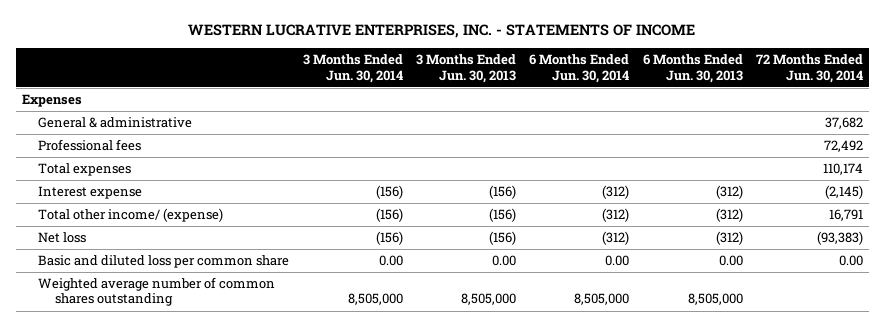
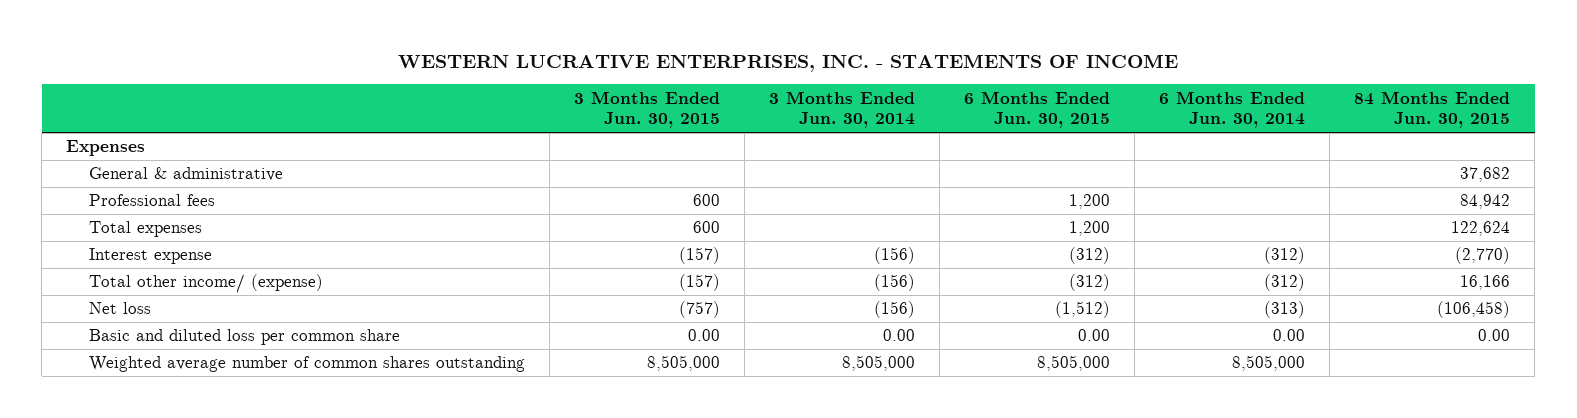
[416,54,517,83] 3 Months Ended Jun. 30, 2013 -> none
[642,54,743,83] 6 Months Ended Jun. 30, 2013 -> none
[755,54,863,83] 72 Months Ended Jun. 30, 2014 -> none
none -> [574,90,721,129] 3 Months Ended Jun. 30, 2015
none -> [964,90,1111,129] 6 Months Ended Jun. 30, 2015
none -> [1354,90,1511,129] 84 Months Ended Jun. 30, 2015
[602,231,630,246] (312) -> [1264,301,1306,319] (313)

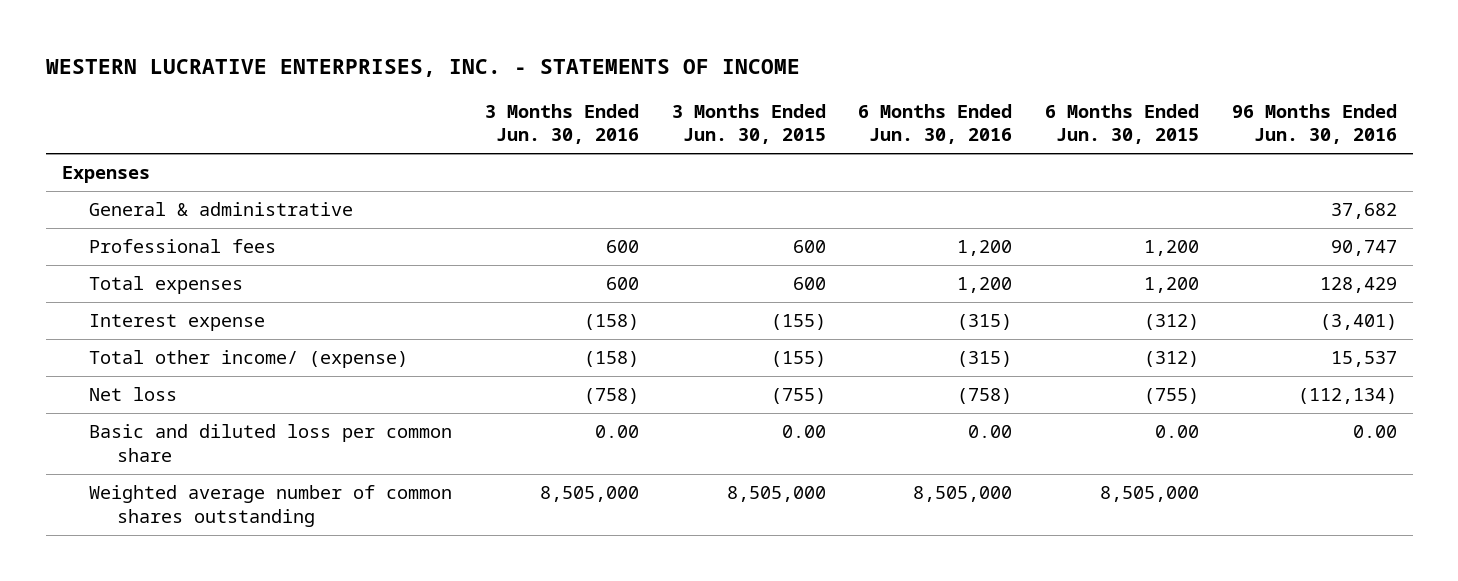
[769,90,916,129] 3 Months Ended Jun. 30, 2014 -> none
[1159,90,1306,129] 6 Months Ended Jun. 30, 2014 -> none
[1354,90,1511,129] 84 Months Ended Jun. 30, 2015 -> none
none -> [485,103,640,145] 3 Months Ended Jun. 30, 2016
none -> [858,103,1013,145] 6 Months Ended Jun. 30, 2016
none -> [1231,103,1397,145] 96 Months Ended Jun. 30, 2016
[679,247,721,265] (157) -> [770,314,826,331] (155)
[679,274,721,292] (157) -> [770,351,826,368] (155)
[679,301,721,319] (757) -> [770,388,826,405] (755)
[1055,301,1111,319] (1,512) -> [1143,388,1199,405] (755)

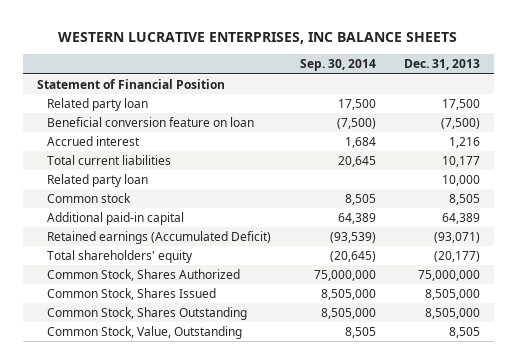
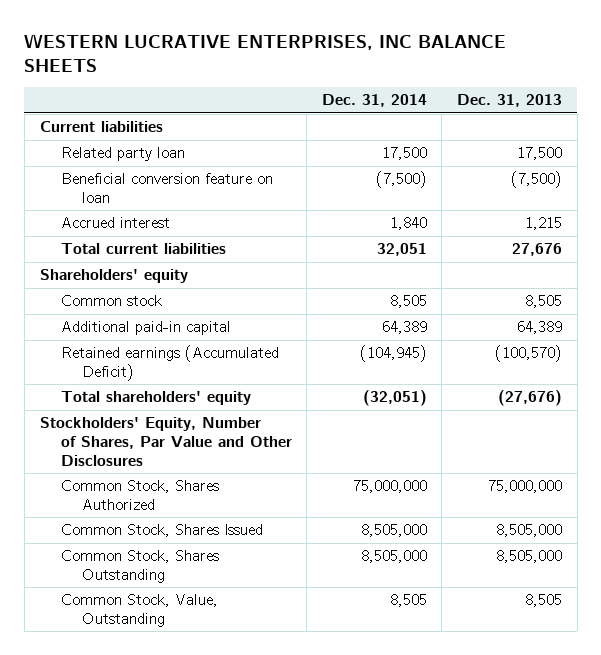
[299,59,376,72] Sep. 30, 2014 -> none
none -> [321,94,427,108] Dec. 31, 2014
[37,79,226,90] Statement of Financial Position -> none
none -> [39,121,163,133] Current liabilities
[47,174,149,188] Related party loan -> none
[448,137,480,149] 1,216 -> [524,217,562,231] 1,215
[441,156,480,168] 10,177 -> [511,243,562,257] 27,676
none -> [39,269,188,284] Shareholders' equity
[433,232,480,244] (93,071) -> [494,345,562,363] (100,570)
[433,251,480,263] (20,177) -> [497,390,562,407] (27,676)
none -> [39,417,292,466] Stockholders' Equity, Number of Shares, Par Value and Other Disclosures

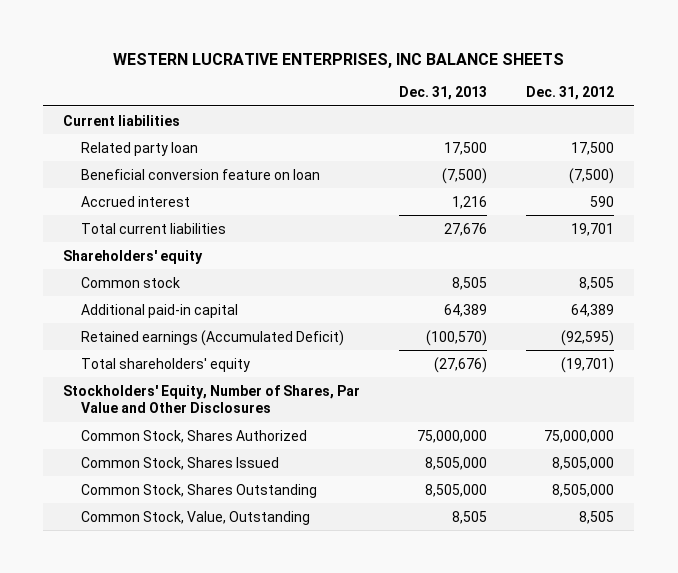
[321,94,427,108] Dec. 31, 2014 -> none
none -> [526,86,615,101] Dec. 31, 2012
[524,217,562,231] 1,215 -> [452,195,488,209] 1,216

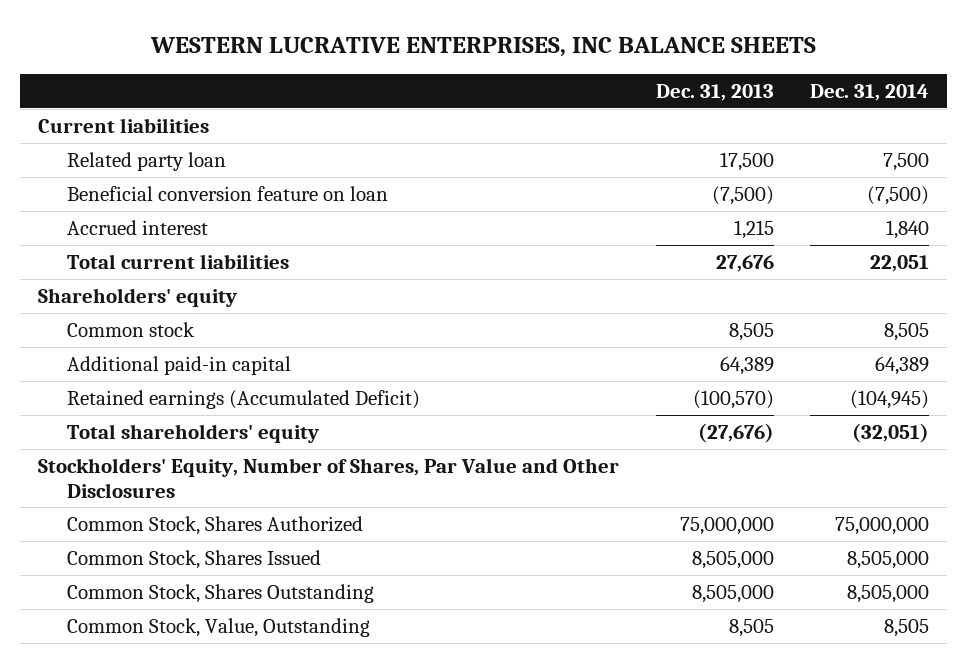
[526,86,615,101] Dec. 31, 2012 -> none
none -> [809,84,929,102] Dec. 31, 2014
[452,195,488,209] 1,216 -> [733,219,774,239] 1,215

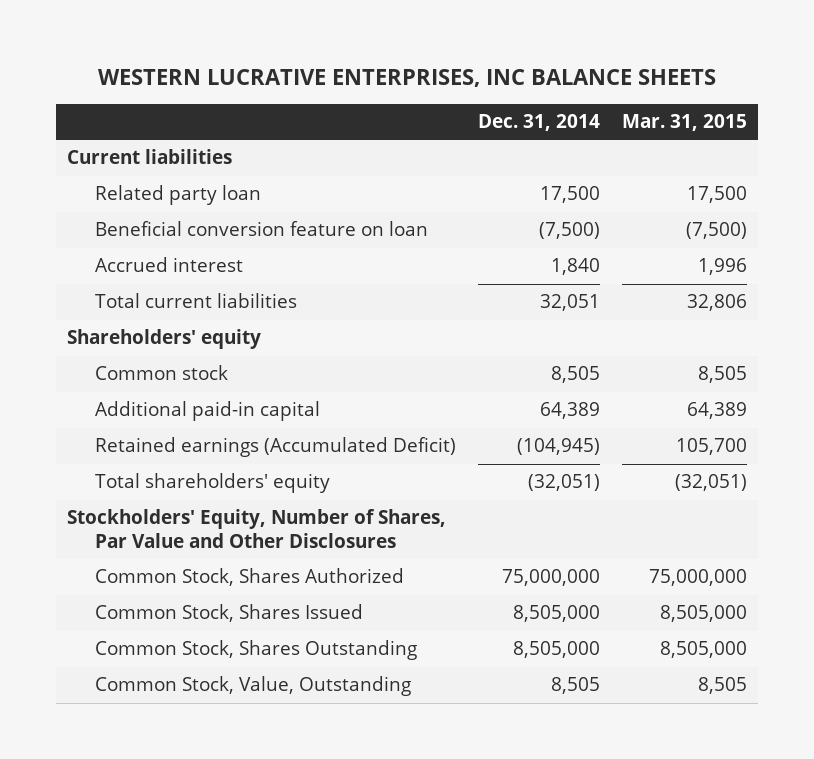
[655,84,774,102] Dec. 31, 2013 -> none
none -> [621,114,747,132] Mar. 31, 2015
[882,152,929,171] 7,500 -> [539,186,600,204] 17,500
[869,254,929,272] 22,051 -> [539,294,600,312] 32,051

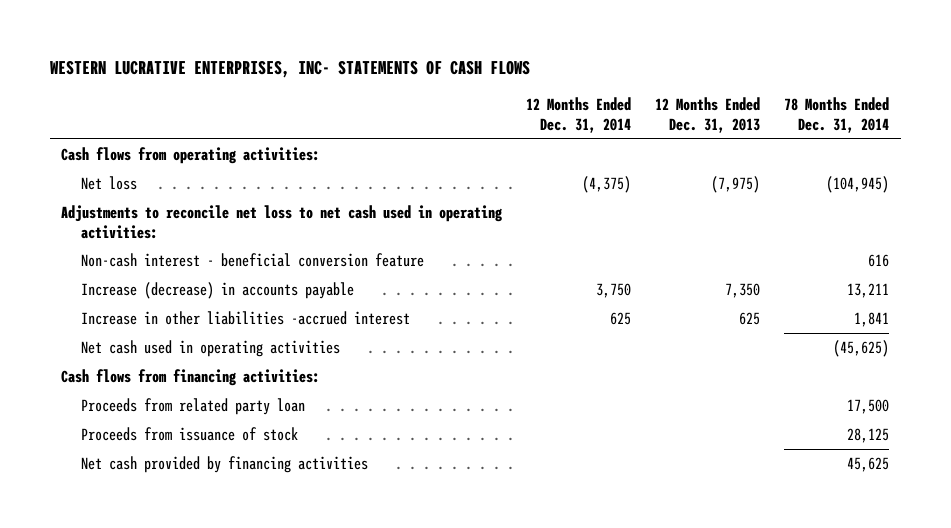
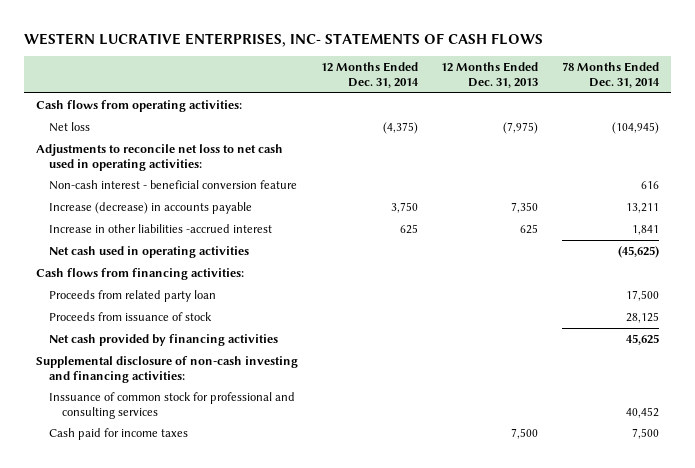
none -> [35,356,298,383] Supplemental disclosure of non-cash investing and financing activities:
none -> [48,392,295,419] Inssuance of common stock for professional and consulting services
none -> [48,428,188,441] Cash paid for income taxes

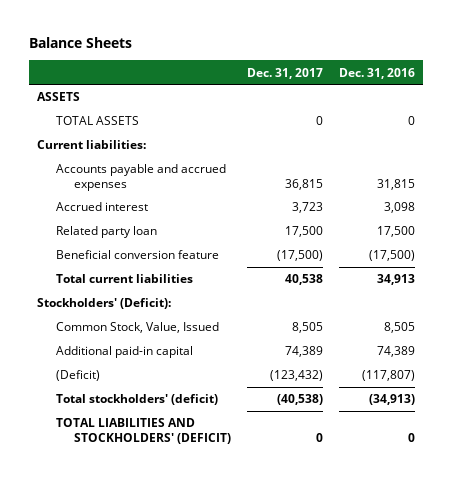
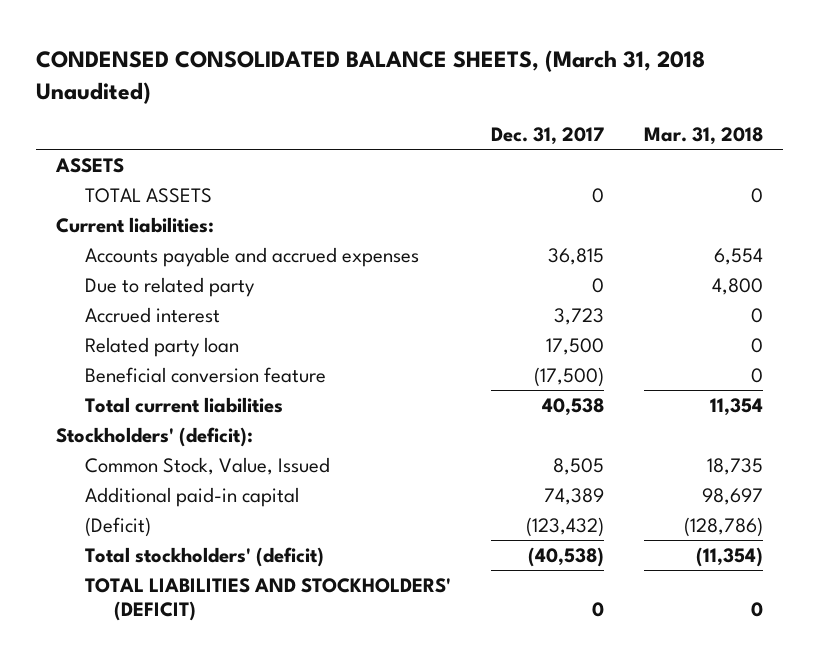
[29,37,133,49] Balance Sheets -> [35,50,705,104] CONDENSED CONSOLIDATED BALANCE SHEETS, (March 31, 2018 Unaudited)
[339,67,416,79] Dec. 31, 2016 -> none
none -> [643,127,763,146] Mar. 31, 2018
none -> [84,276,255,297] Due to related party
[37,298,172,310] Stockholders' (Deficit): -> [55,426,253,447] Stockholders' (deficit):

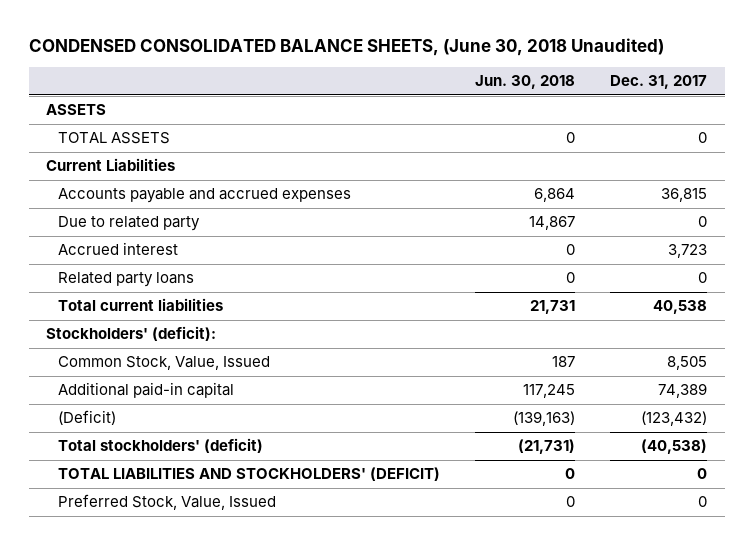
[35,50,705,104] CONDENSED CONSOLIDATED BALANCE SHEETS, (March 31, 2018 Unaudited) -> [28,37,664,56] CONDENSED CONSOLIDATED BALANCE SHEETS, (June 30, 2018 Unaudited)
[643,127,763,146] Mar. 31, 2018 -> none
none -> [475,75,576,90] Jun. 30, 2018
[55,216,214,233] Current liabilities: -> [46,158,176,172] Current Liabilities
[84,366,326,383] Beneficial conversion feature -> none
[84,336,239,357] Related party loan -> [58,272,195,288] Related party loans
[545,337,604,355] 17,500 -> [698,272,708,284] 0
none -> [58,494,277,511] Preferred Stock, Value, Issued

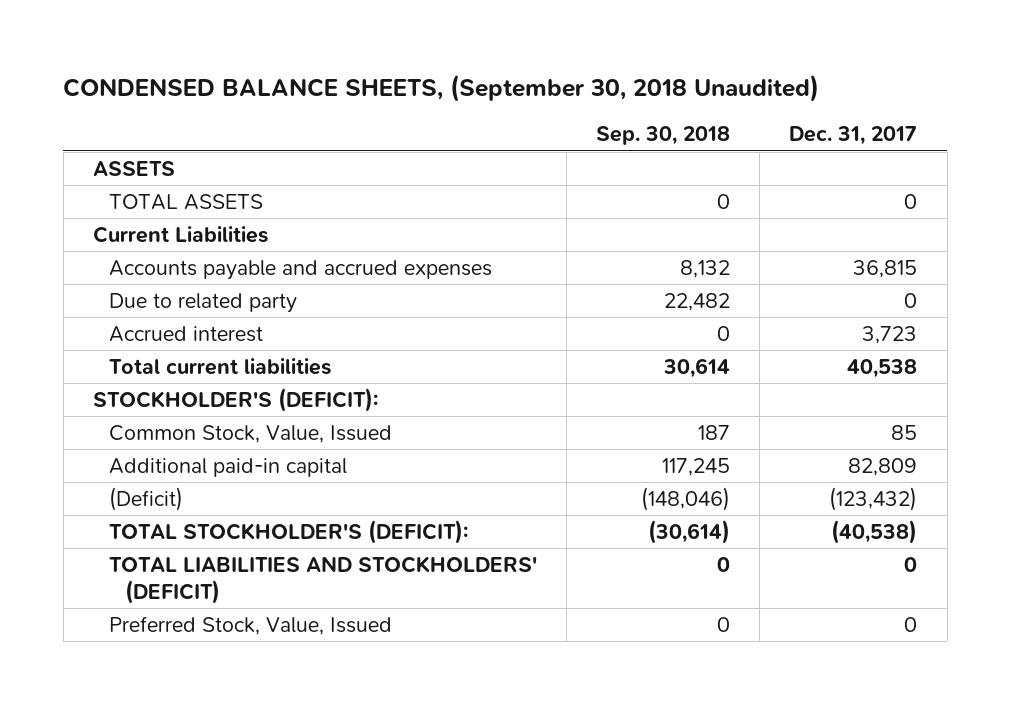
[28,37,664,56] CONDENSED CONSOLIDATED BALANCE SHEETS, (June 30, 2018 Unaudited) -> [63,74,820,103] CONDENSED BALANCE SHEETS, (September 30, 2018 Unaudited)
[475,75,576,90] Jun. 30, 2018 -> none
none -> [596,126,731,146] Sep. 30, 2018
[58,272,195,288] Related party loans -> none
[46,326,217,342] Stockholders' (deficit): -> [92,387,378,412] STOCKHOLDER'S (DEFICIT):
[667,356,708,371] 8,505 -> [891,424,918,440] 85
[658,383,708,399] 74,389 -> [848,457,918,476] 82,809
[58,438,264,454] Total stockholders' (deficit) -> [108,519,468,544] TOTAL STOCKHOLDER'S (DEFICIT):

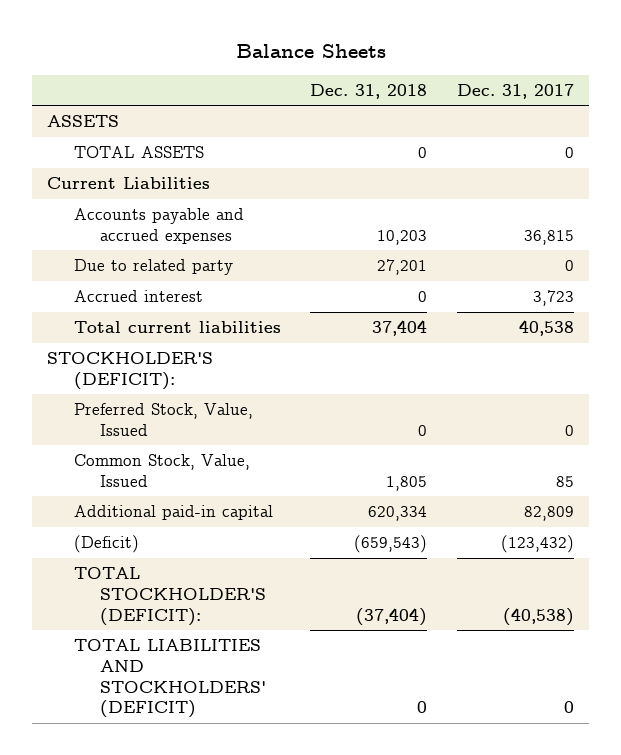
[63,74,820,103] CONDENSED BALANCE SHEETS, (September 30, 2018 Unaudited) -> [235,43,386,58] Balance Sheets
[596,126,731,146] Sep. 30, 2018 -> none
none -> [310,83,428,99] Dec. 31, 2018
[108,615,392,635] Preferred Stock, Value, Issued -> [73,403,253,436] Preferred Stock, Value, Issued

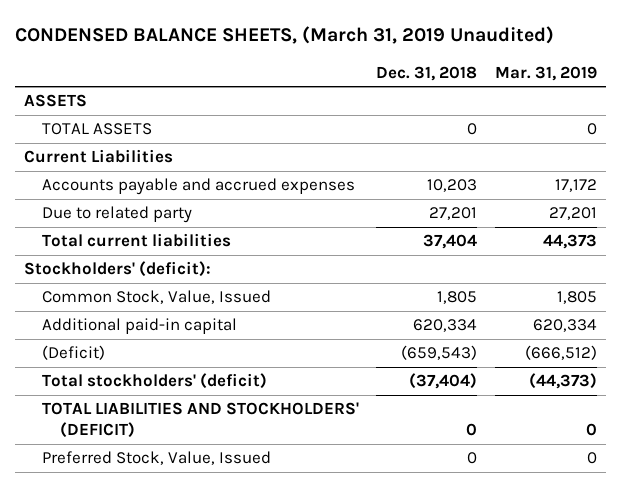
[235,43,386,58] Balance Sheets -> [14,26,554,45] CONDENSED BALANCE SHEETS, (March 31, 2019 Unaudited)
[457,83,575,99] Dec. 31, 2017 -> none
none -> [495,65,598,81] Mar. 31, 2019
[73,290,203,303] Accrued interest -> none
[46,352,213,390] STOCKHOLDER'S (DEFICIT): -> [23,261,211,278] Stockholders' (deficit):
[73,567,267,626] TOTAL STOCKHOLDER'S (DEFICIT): -> [41,373,267,390] Total stockholders' (deficit)
[73,403,253,436] Preferred Stock, Value, Issued -> [41,451,271,466] Preferred Stock, Value, Issued

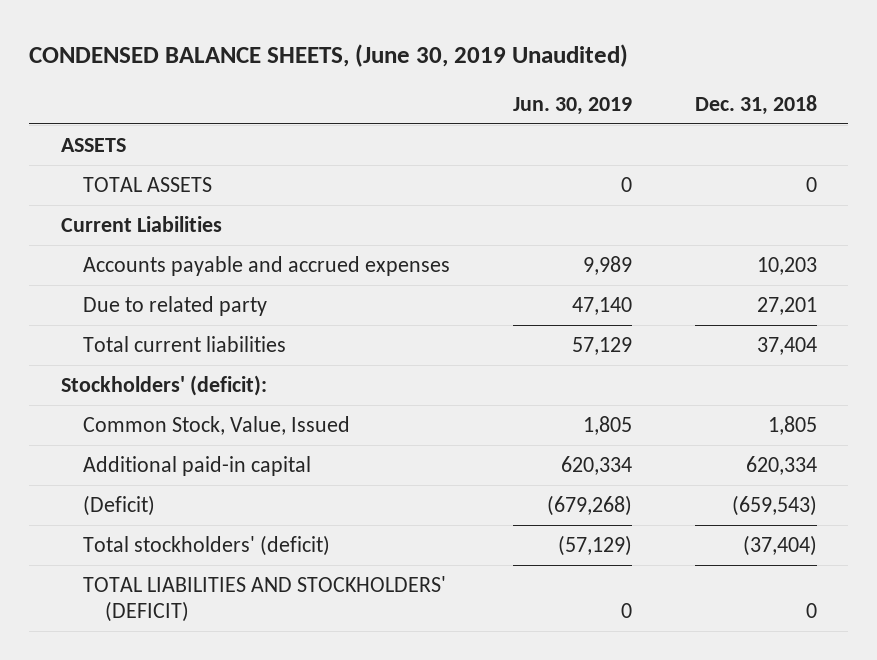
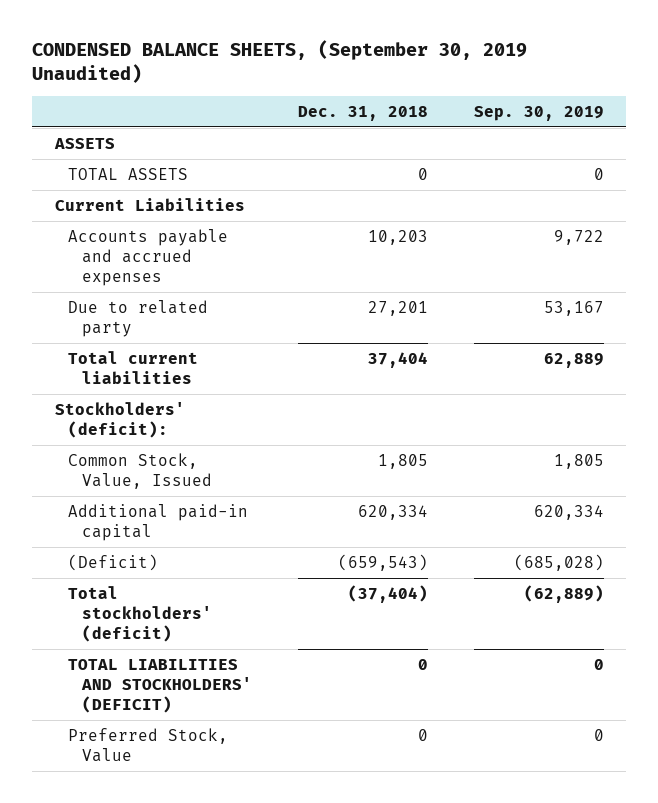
[29,43,629,67] CONDENSED BALANCE SHEETS, (June 30, 2019 Unaudited) -> [31,39,527,84] CONDENSED BALANCE SHEETS, (September 30, 2019 Unaudited)
[512,97,632,116] Jun. 30, 2019 -> none
none -> [473,105,604,121] Sep. 30, 2019
none -> [68,727,229,762] Preferred Stock, Value

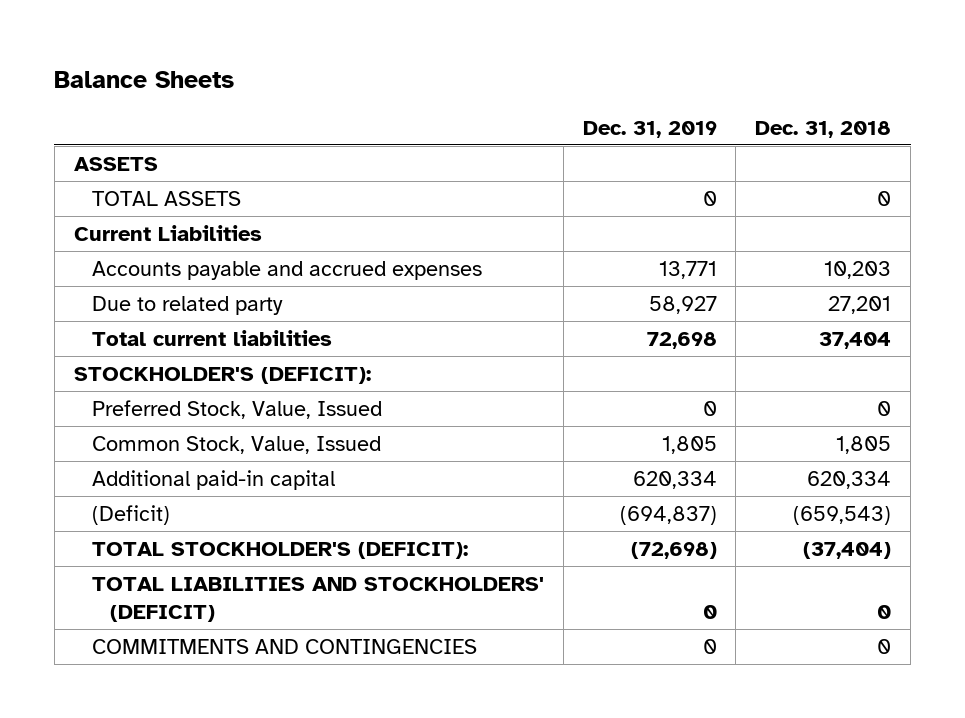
[31,39,527,84] CONDENSED BALANCE SHEETS, (September 30, 2019 Unaudited) -> [54,71,235,89] Balance Sheets
[473,105,604,121] Sep. 30, 2019 -> none
none -> [582,121,717,139] Dec. 31, 2019
[54,401,185,438] Stockholders' (deficit): -> [73,366,371,384] STOCKHOLDER'S (DEFICIT):
none -> [91,399,382,419] Preferred Stock, Value, Issued
[68,585,212,642] Total stockholders' (deficit) -> [91,541,468,559] TOTAL STOCKHOLDER'S (DEFICIT):
[68,727,229,762] Preferred Stock, Value -> none
none -> [91,638,477,654] COMMITMENTS AND CONTINGENCIES

